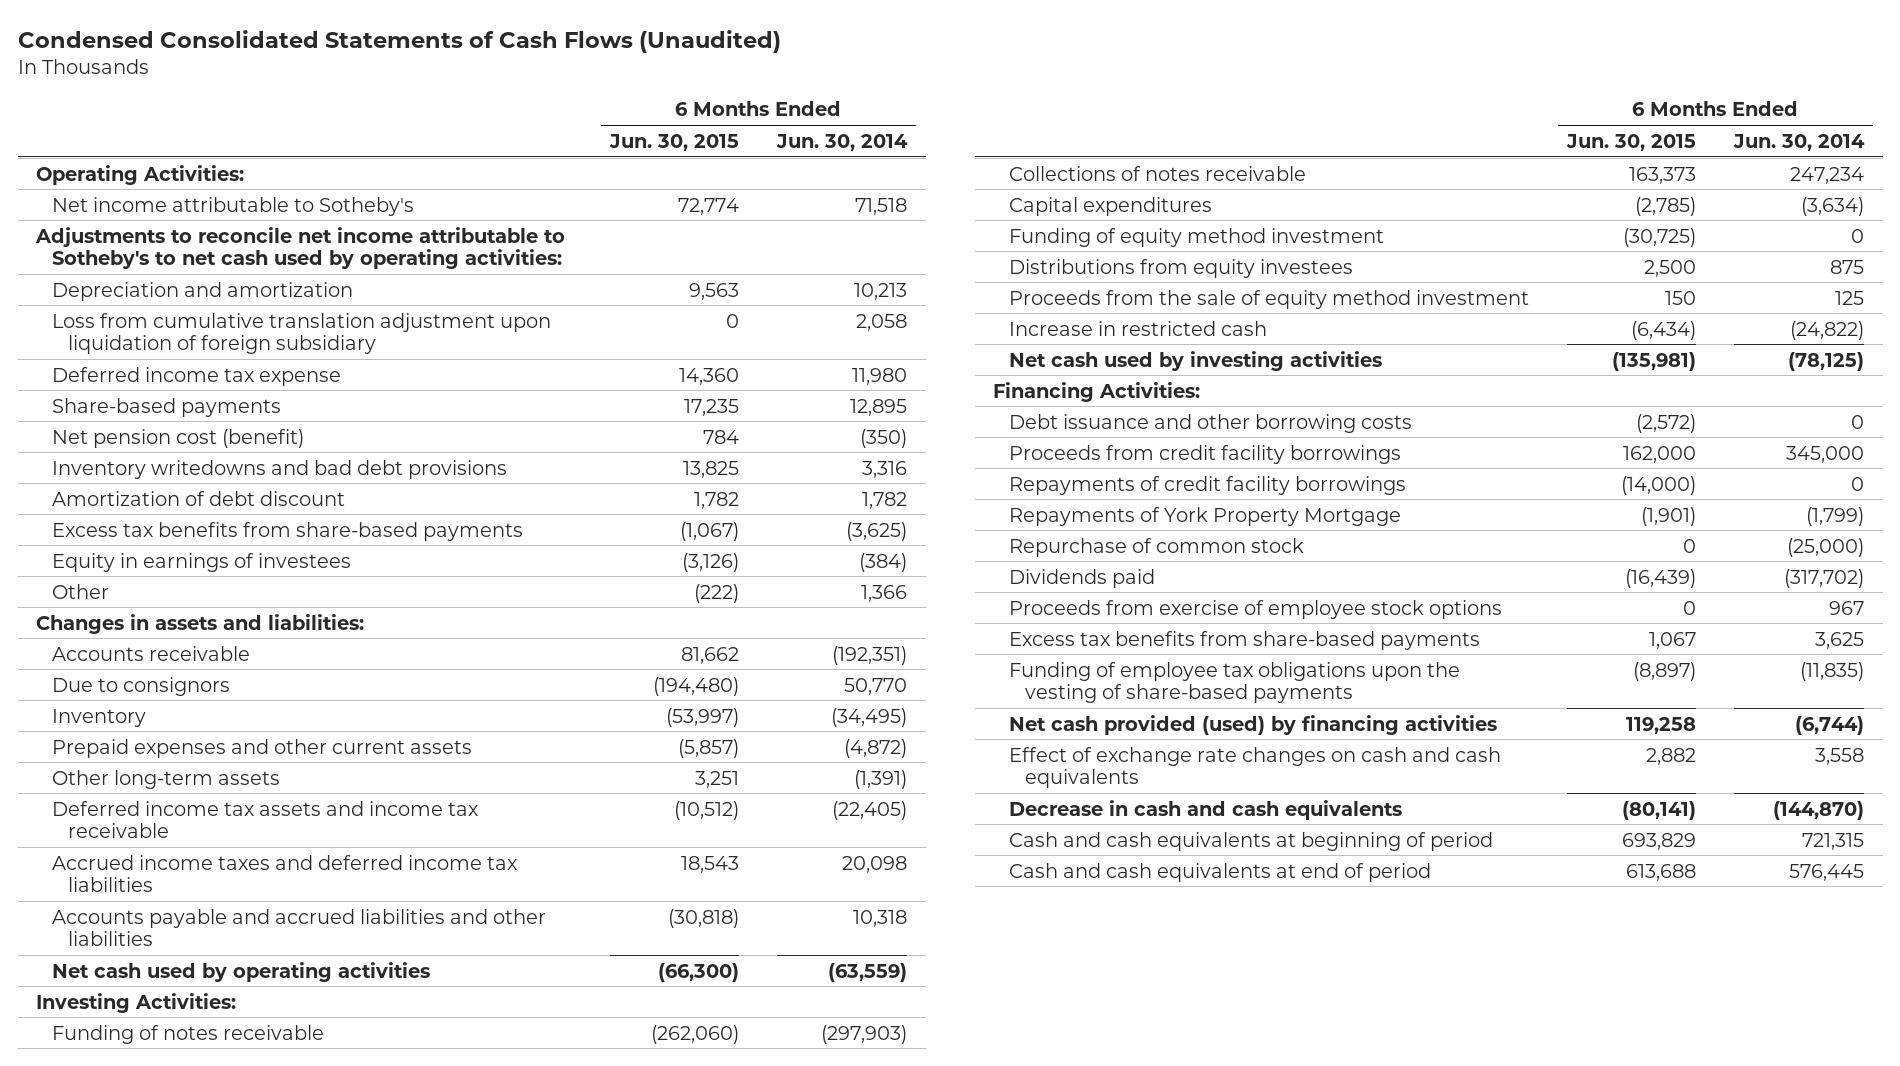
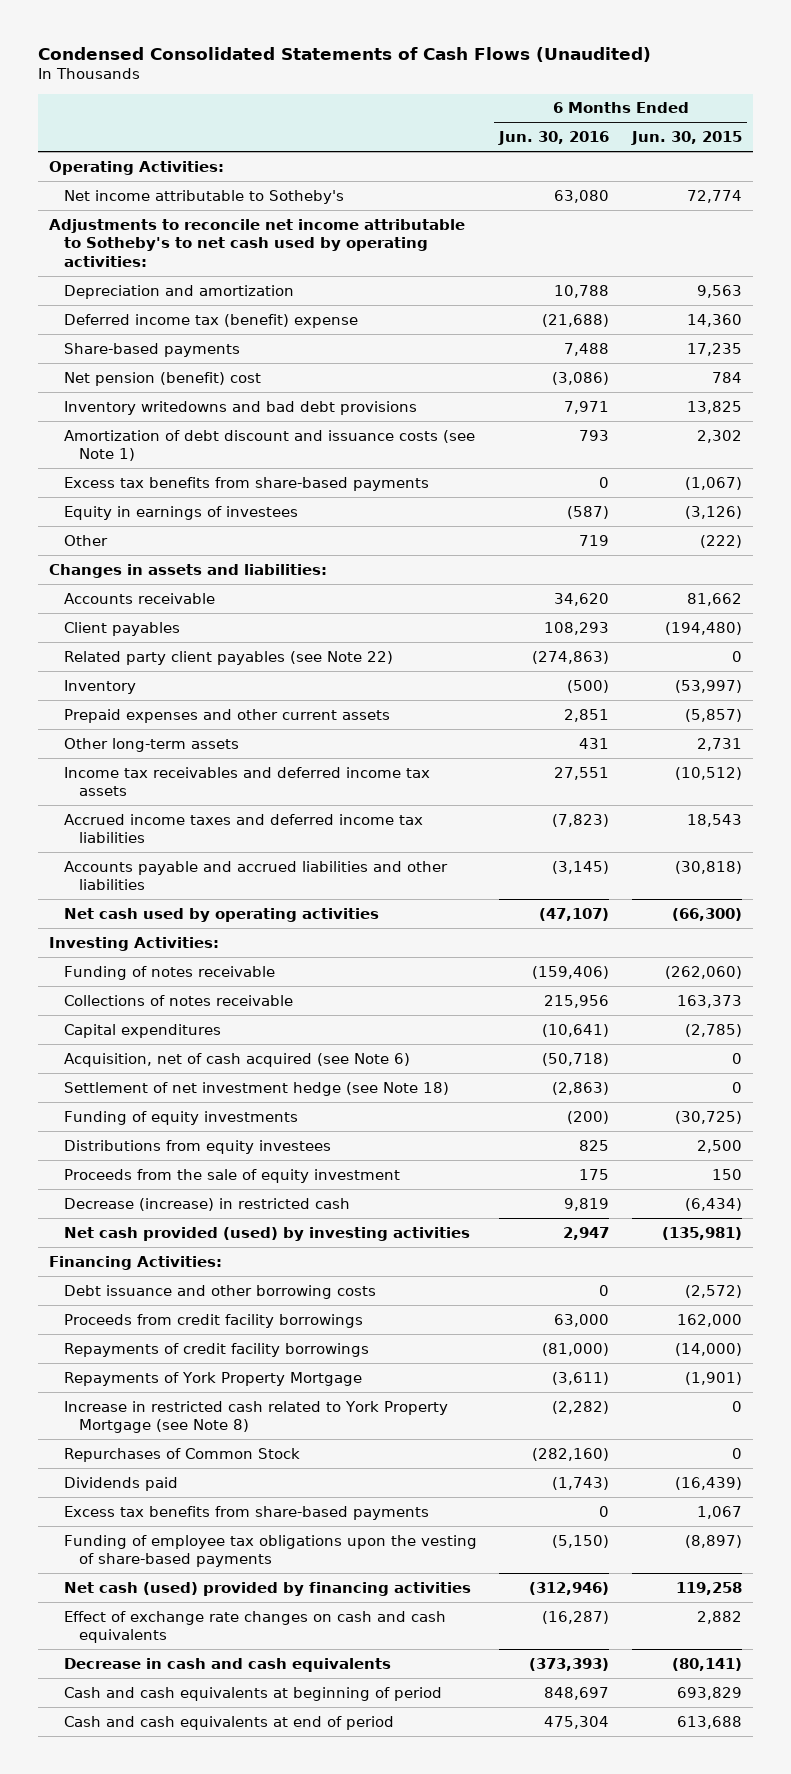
[775,133,908,151] Jun. 30, 2014 -> none
none -> [498,130,610,145] Jun. 30, 2016
[52,312,552,355] Loss from cumulative translation adjustment upon liquidation of foreign subsidiary -> none
[52,366,342,386] Deferred income tax expense -> [63,313,358,328] Deferred income tax (benefit) expense
[52,428,305,448] Net pension cost (benefit) -> [63,371,261,386] Net pension (benefit) cost
[52,490,346,506] Amortization of debt discount -> [63,429,475,462] Amortization of debt discount and issuance costs (see Note 1)
[694,491,740,509] 1,782 -> [696,429,742,443] 2,302
[52,676,231,696] Due to consignors -> [63,621,180,636] Client payables
none -> [63,650,393,665] Related party client payables (see Note 22)
[695,770,740,788] 3,251 -> [696,737,742,751] 2,731
[52,800,480,839] Deferred income tax assets and income tax receivable -> [63,766,430,797] Income tax receivables and deferred income tax assets
none -> [63,1052,410,1067] Acquisition, net of cash acquired (see Note 6)
none -> [63,1081,449,1096] Settlement of net investment hedge (see Note 18)
[1009,227,1385,247] Funding of equity method investment -> [63,1110,298,1125] Funding of equity investments
[1009,289,1530,309] Proceeds from the sale of equity method investment -> [63,1168,400,1183] Proceeds from the sale of equity investment
[1009,320,1268,336] Increase in restricted cash -> [63,1197,350,1211] Decrease (increase) in restricted cash
[1009,350,1383,371] Net cash used by investing activities -> [63,1226,470,1241] Net cash provided (used) by investing activities
none -> [63,1400,448,1434] Increase in restricted cash related to York Property Mortgage (see Note 8)
[1009,537,1305,557] Repurchase of common stock -> [63,1447,300,1462] Repurchases of Common Stock
[1009,599,1503,619] Proceeds from exercise of employee stock options -> none
[1009,714,1498,735] Net cash provided (used) by financing activities -> [63,1581,471,1596] Net cash (used) provided by financing activities

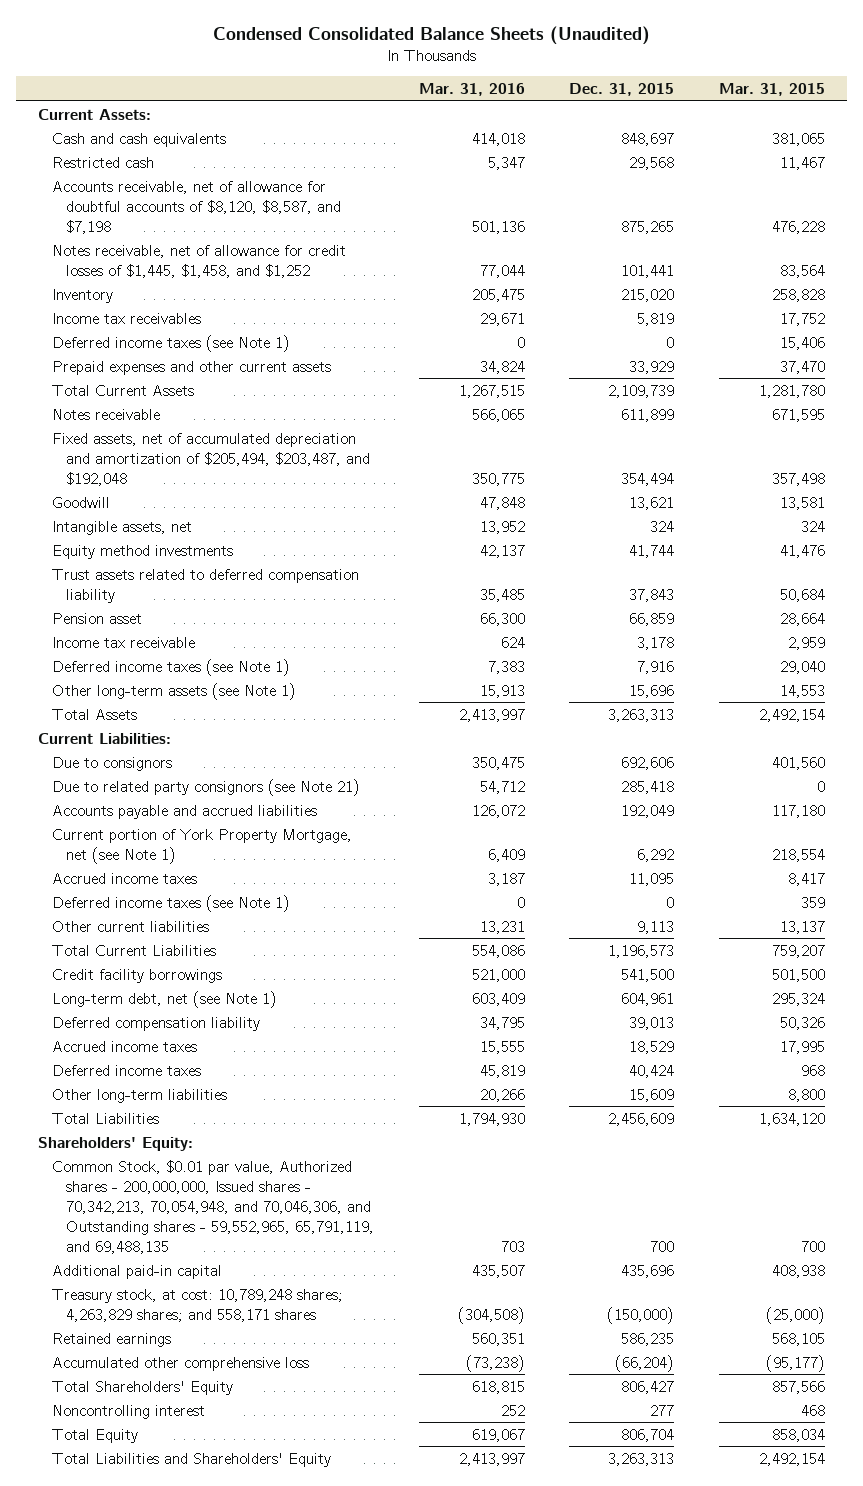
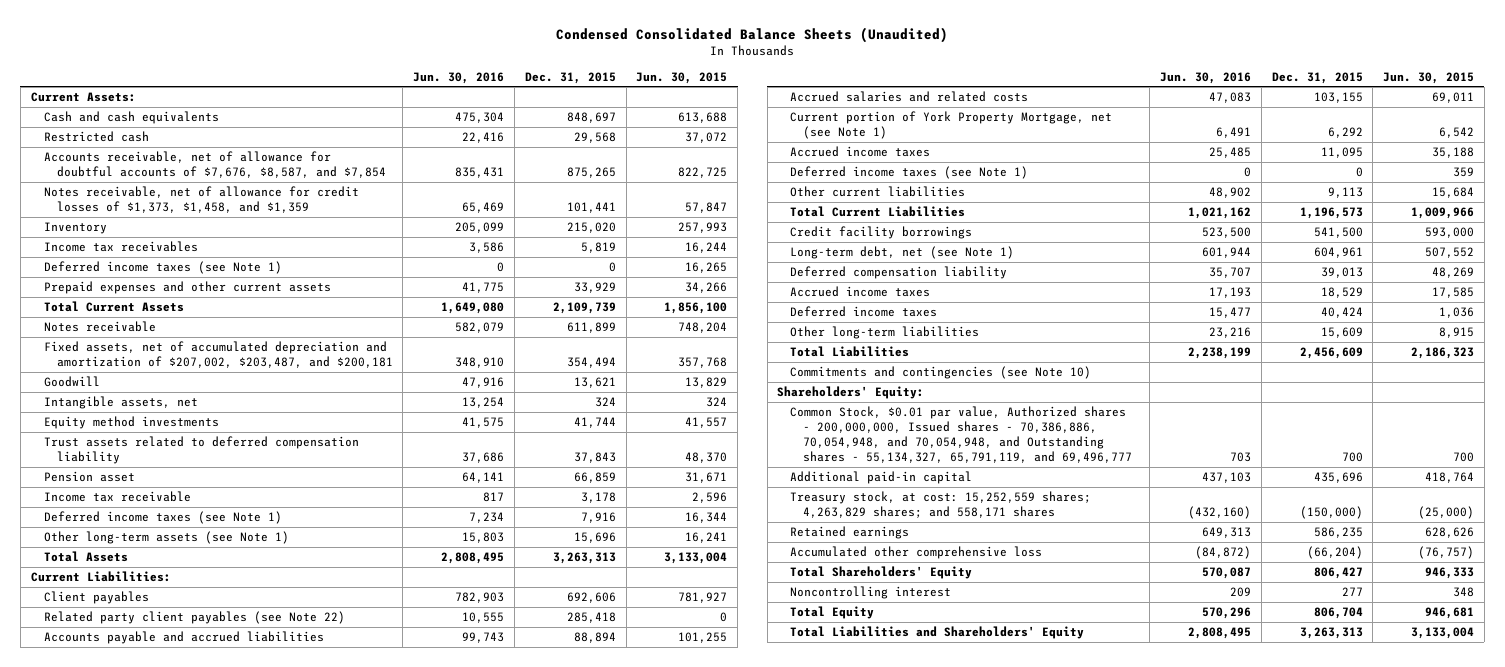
[418,82,525,96] Mar. 31, 2016 -> none
[719,82,826,96] Mar. 31, 2015 -> none
none -> [413,71,505,84] Jun. 30, 2016
none -> [636,71,728,84] Jun. 30, 2015
[52,180,342,234] Accounts receivable, net of allowance for doubtful accounts of $8,120, $8,587, and $7,198 -> [43,150,386,179] Accounts receivable, net of allowance for doubtful accounts of $7,676, $8,587, and $7,854
[52,244,347,278] Notes receivable, net of allowance for credit losses of $1,445, $1,458, and $1,252 -> [43,185,359,214] Notes receivable, net of allowance for credit losses of $1,373, $1,458, and $1,359
[52,432,371,486] Fixed assets, net of accumulated depreciation and amortization of $205,494, $203,487, and $192,048 -> [43,340,393,369] Fixed assets, net of accumulated depreciation and amortization of $207,002, $203,487, and $200,181
[52,756,173,771] Due to consignors -> [43,590,149,604] Client payables
[52,778,361,796] Due to related party consignors (see Note 21) -> [43,610,345,624] Related party client payables (see Note 22)
[621,804,675,818] 192,049 -> [573,631,616,643] 88,894
none -> [790,90,1029,102] Accrued salaries and related costs
none -> [790,365,1092,379] Commitments and contingencies (see Note 10)
[52,1159,375,1254] Common Stock, $0.01 par value, Authorized shares - 200,000,000, Issued shares - 70,342,213, 70,054,948, and 70,046,306, and Outstanding shares - 59,552,965, 65,791,119, and 69,488,135 -> [790,405,1133,464] Common Stock, $0.01 par value, Authorized shares - 200,000,000, Issued shares - 70,386,886, 70,054,948, and 70,054,948, and Outstanding shares - 55,134,327, 65,791,119, and 69,496,777
[52,1288,344,1322] Treasury stock, at cost: 10,789,248 shares; 4,263,829 shares; and 558,171 shares -> [790,490,1092,519] Treasury stock, at cost: 15,252,559 shares; 4,263,829 shares; and 558,171 shares

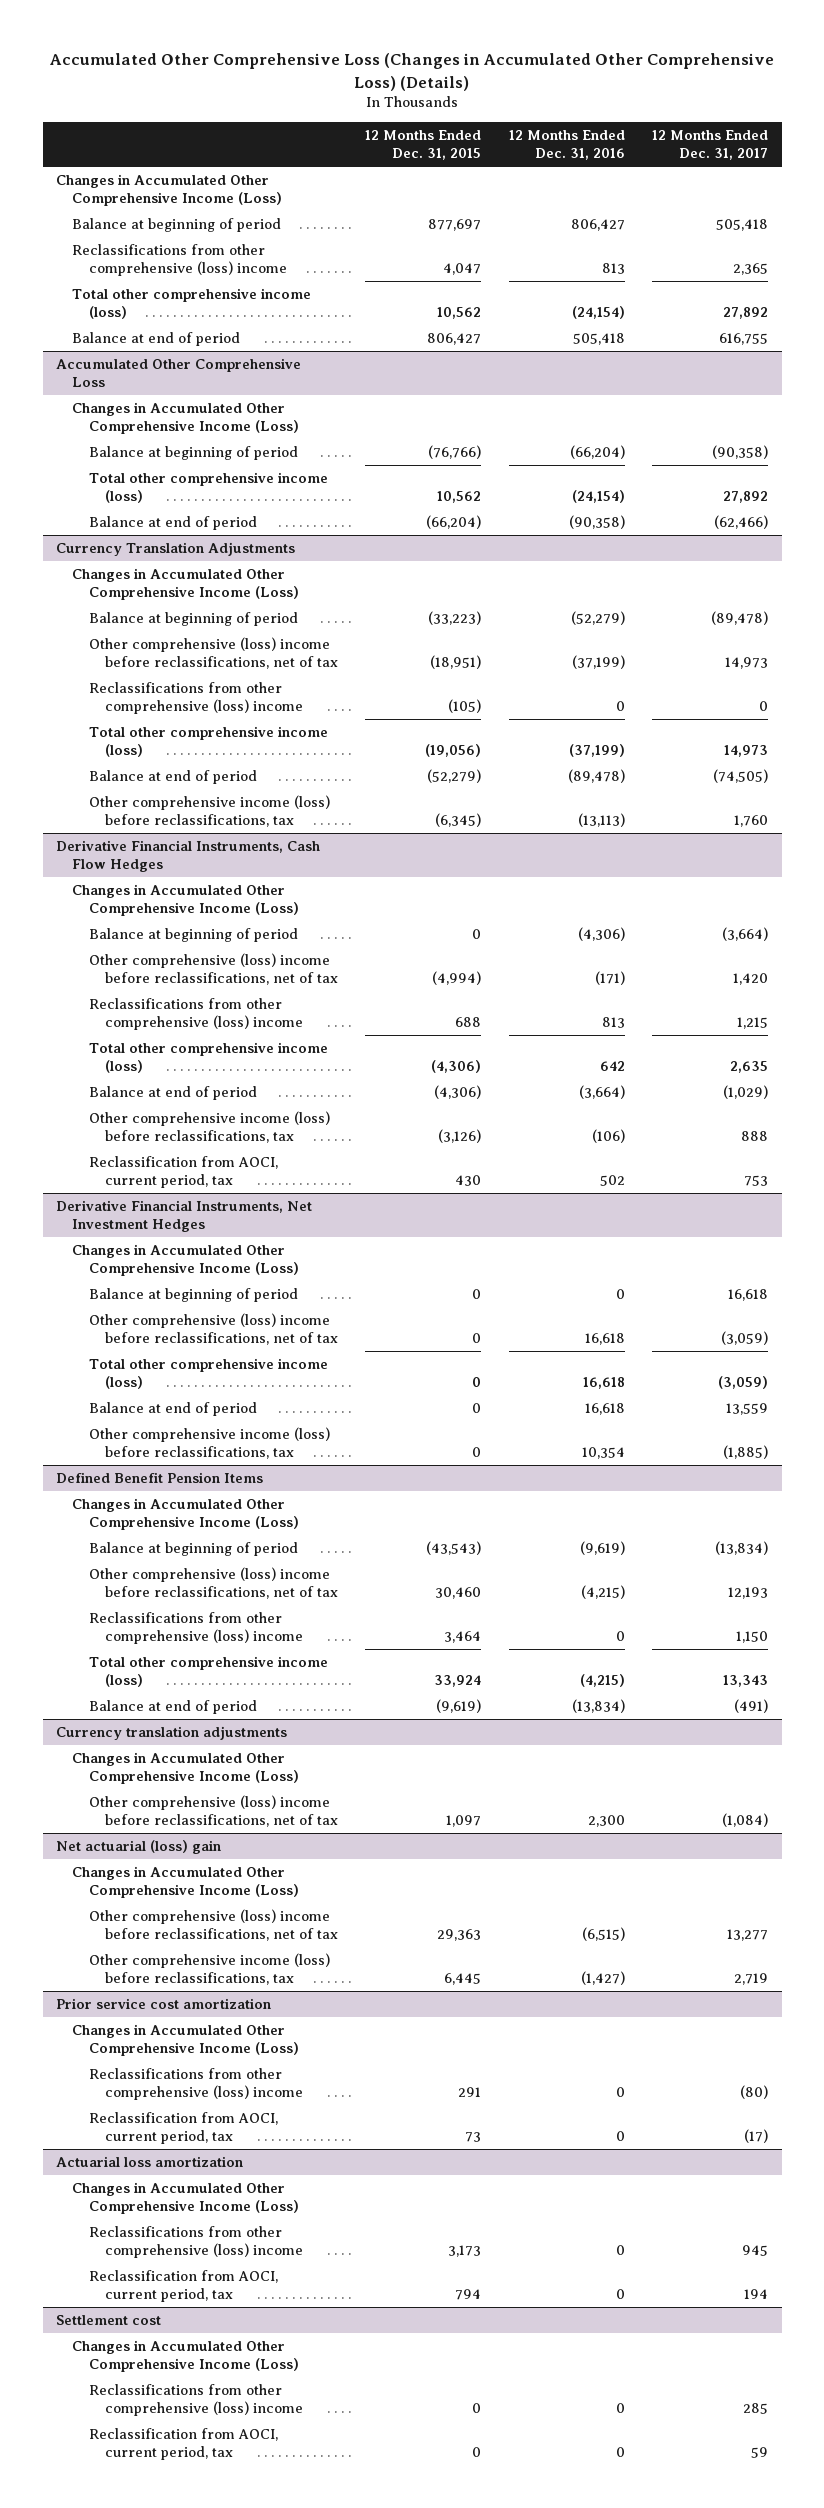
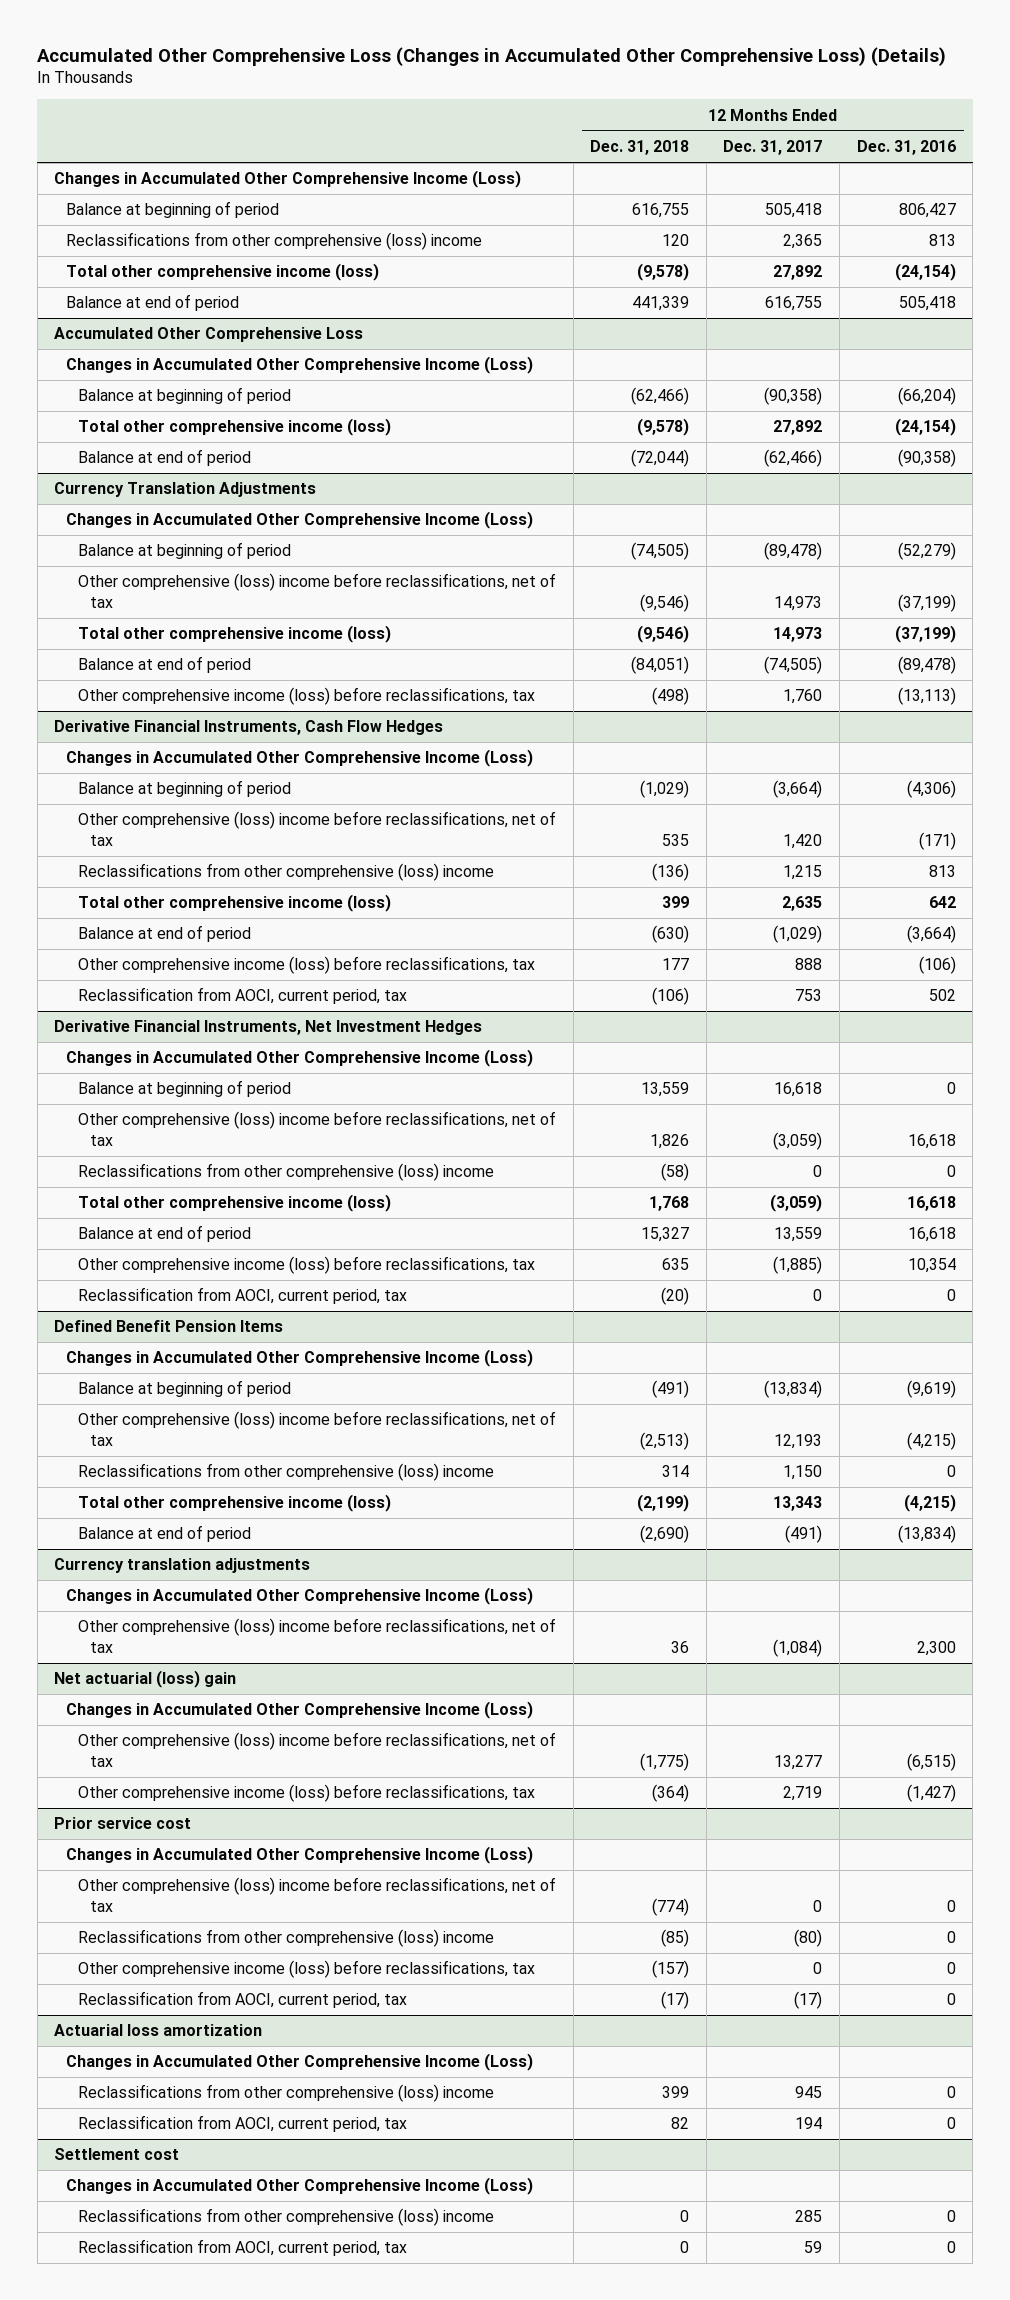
[365,129,482,161] 12 Months Ended Dec. 31, 2015 -> none
none -> [590,140,690,156] Dec. 31, 2018
[88,681,303,715] Reclassifications from other comprehensive (loss) income -> none
none -> [78,1163,495,1182] Reclassifications from other comprehensive (loss) income
none -> [78,1287,408,1305] Reclassification from AOCI, current period, tax
[56,1997,272,2009] Prior service cost amortization -> [54,1817,192,1830] Prior service cost
none -> [78,1877,557,1912] Other comprehensive (loss) income before reclassifications, net of tax
none -> [78,1960,536,1979] Other comprehensive income (loss) before reclassifications, tax

